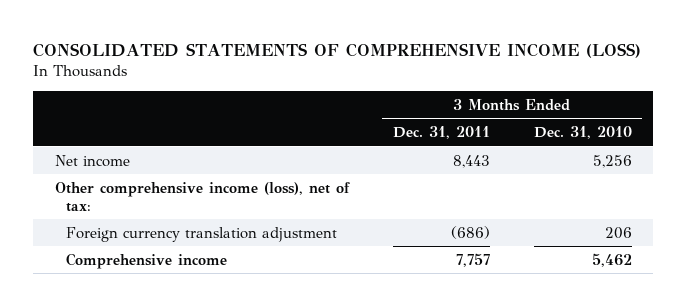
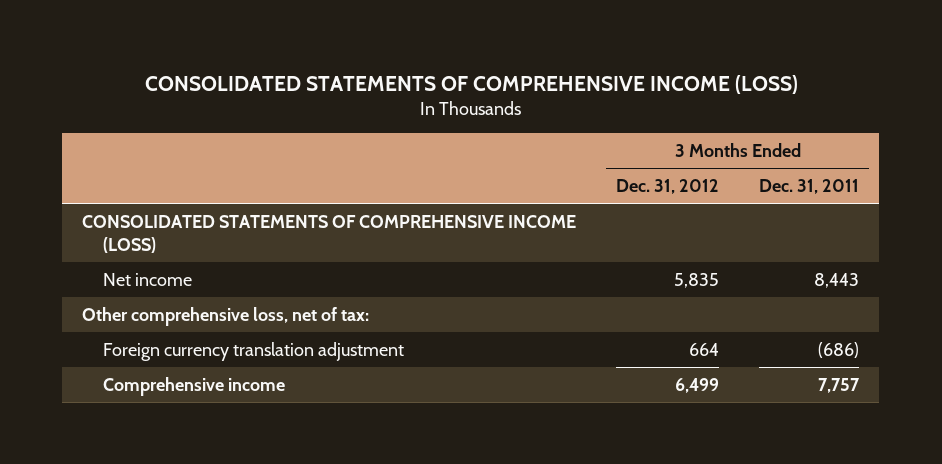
[533,126,632,140] Dec. 31, 2010 -> none
none -> [616,179,720,195] Dec. 31, 2012
none -> [82,214,577,253] CONSOLIDATED STATEMENTS OF COMPREHENSIVE INCOME (LOSS)
[54,181,350,212] Other comprehensive income (loss), net of tax: -> [82,306,370,326] Other comprehensive loss, net of tax:

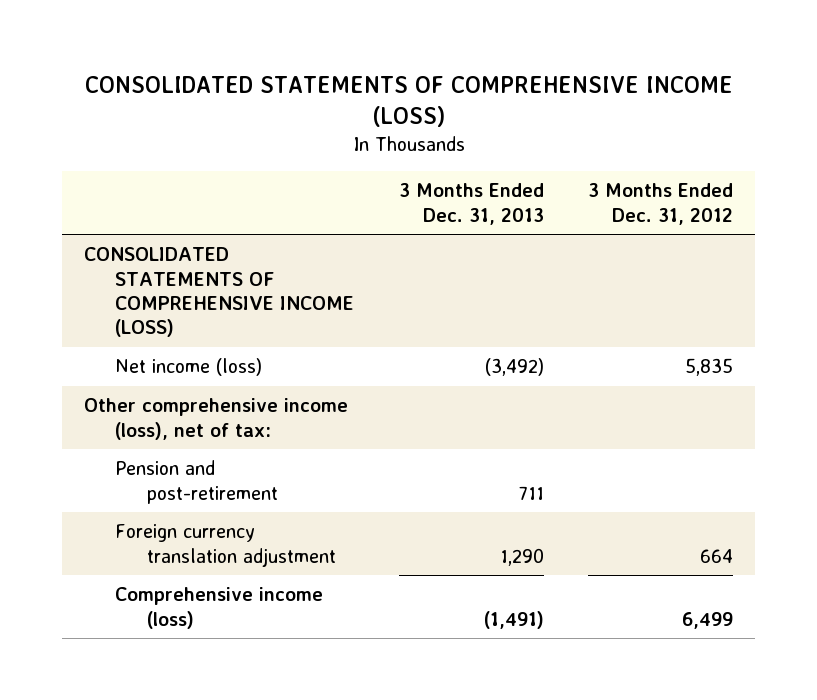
[759,179,860,195] Dec. 31, 2011 -> none
none -> [398,183,544,225] 3 Months Ended Dec. 31, 2013
[102,272,192,286] Net income -> [115,358,263,377] Net income (loss)
[82,306,370,326] Other comprehensive loss, net of tax: -> [83,398,348,440] Other comprehensive income (loss), net of tax:
none -> [115,460,278,504] Pension and post-retirement
[102,376,285,396] Comprehensive income -> [115,587,324,629] Comprehensive income (loss)

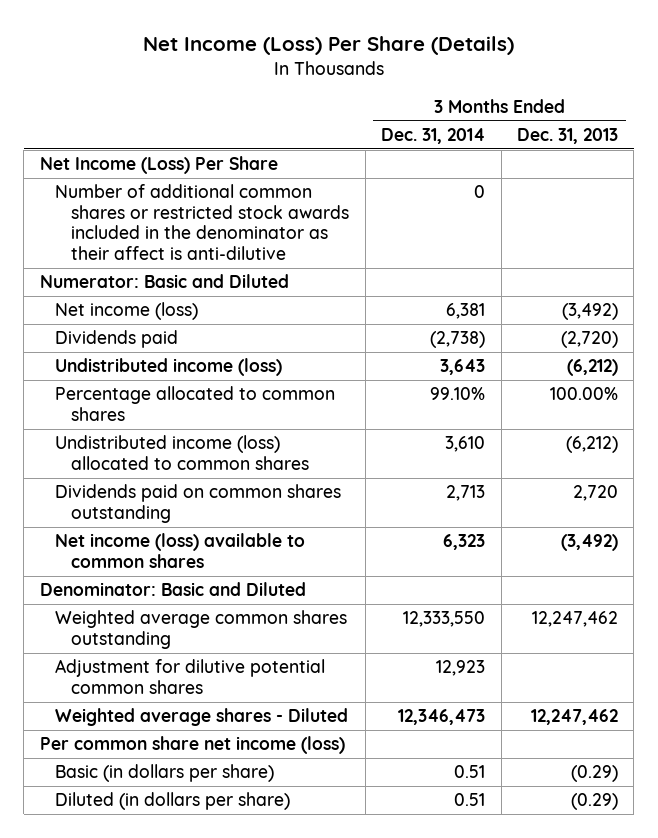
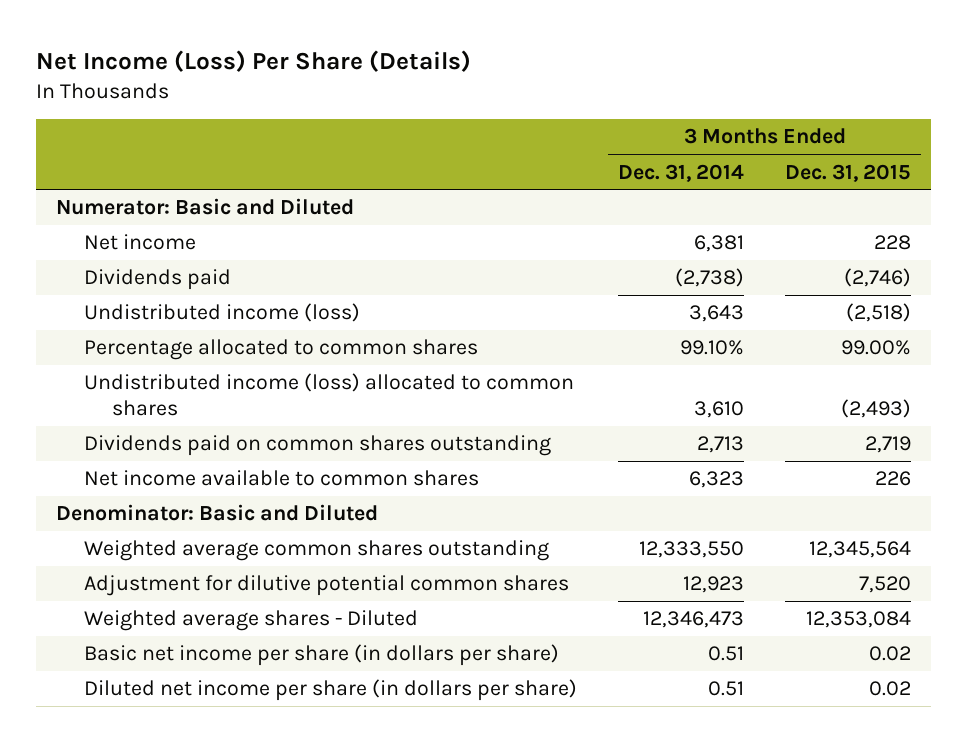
[517,128,619,145] Dec. 31, 2013 -> none
none -> [785,163,912,182] Dec. 31, 2015
[39,156,278,175] Net Income (Loss) Per Share -> none
[55,184,350,261] Number of additional common shares or restricted stock awards included in the denominator as their affect is anti-dilutive -> none
[55,302,199,321] Net income (loss) -> [84,234,197,251] Net income
[55,533,306,568] Net income (loss) available to common shares -> [84,470,480,487] Net income available to common shares
[39,736,345,755] Per common share net income (loss) -> none
[55,764,275,783] Basic (in dollars per share) -> [84,644,560,667] Basic net income per share (in dollars per share)
[55,792,291,811] Diluted (in dollars per share) -> [84,679,578,702] Diluted net income per share (in dollars per share)

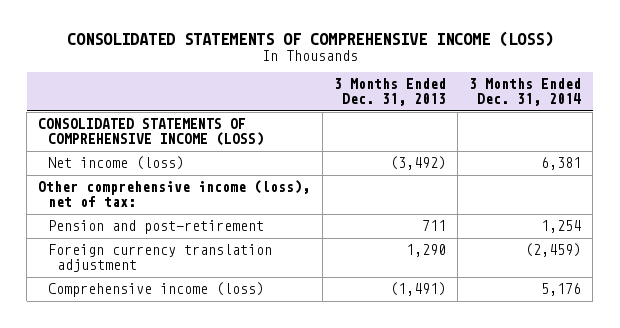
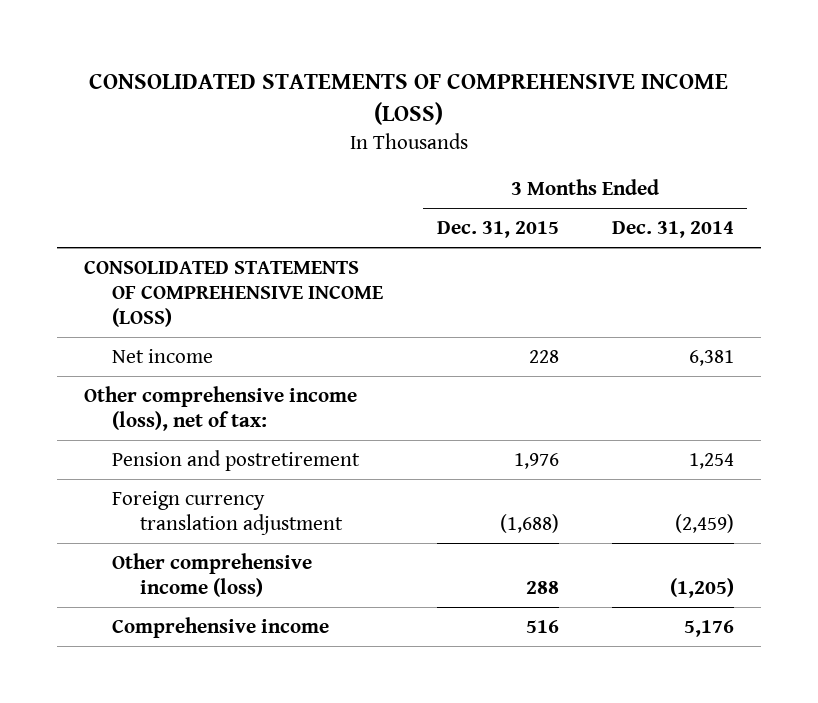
[333,78,446,107] 3 Months Ended Dec. 31, 2013 -> none
none -> [436,221,559,239] Dec. 31, 2015
[47,156,184,171] Net income (loss) -> [112,348,214,363] Net income
[47,220,264,235] Pension and post-retirement -> [112,449,361,471] Pension and postretirement
none -> [112,552,313,597] Other comprehensive income (loss)
[47,282,264,298] Comprehensive income (loss) -> [112,616,330,638] Comprehensive income

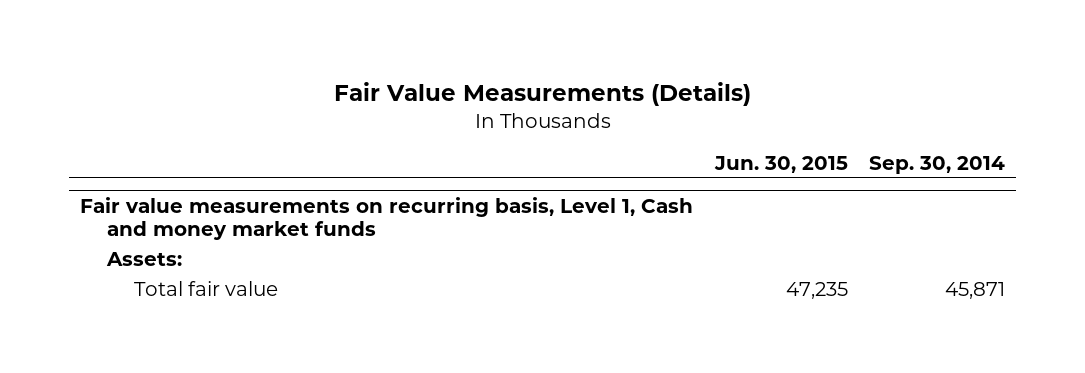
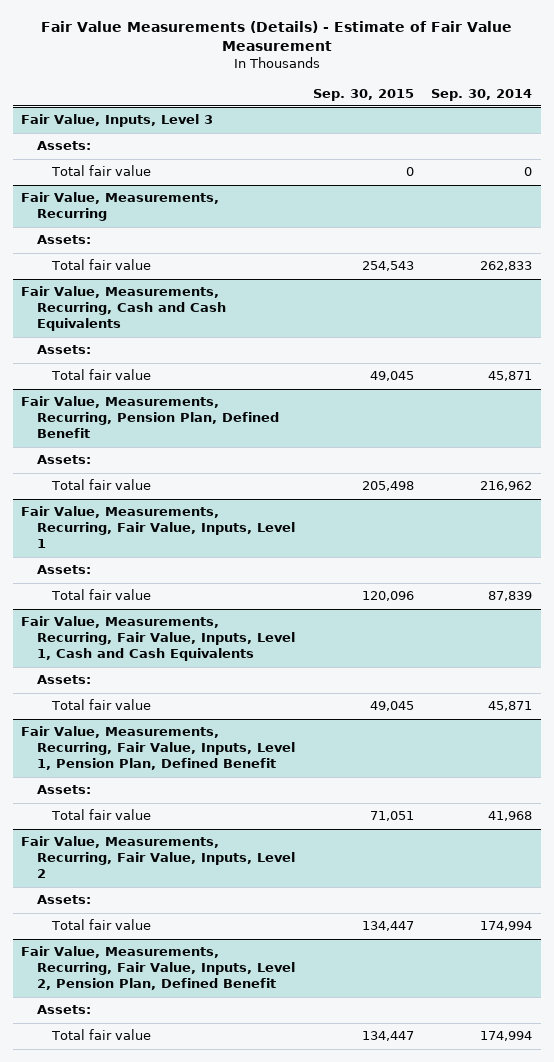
[333,81,751,106] Fair Value Measurements (Details) -> [40,20,512,52] Fair Value Measurements (Details) - Estimate of Fair Value Measurement
[713,155,848,173] Jun. 30, 2015 -> none
none -> [312,88,414,101] Sep. 30, 2015
[80,196,694,240] Fair value measurements on recurring basis, Level 1, Cash and money market funds -> none
none -> [21,114,214,128] Fair Value, Inputs, Level 3
none -> [51,165,152,177] Total fair value
none -> [21,192,220,222] Fair Value, Measurements, Recurring
none -> [36,235,91,245] Assets:
none -> [51,259,152,271] Total fair value
none -> [21,286,226,332] Fair Value, Measurements, Recurring, Cash and Cash Equivalents
none -> [36,345,91,355] Assets:
none -> [21,396,279,439] Fair Value, Measurements, Recurring, Pension Plan, Defined Benefit
none -> [36,455,91,465] Assets:
none -> [51,479,152,491] Total fair value
none -> [21,506,295,549] Fair Value, Measurements, Recurring, Fair Value, Inputs, Level 1
none -> [36,565,91,575] Assets:
none -> [51,589,152,601] Total fair value
none -> [21,616,295,662] Fair Value, Measurements, Recurring, Fair Value, Inputs, Level 1, Cash and Cash Equivalents
none -> [36,675,91,685] Assets:
none -> [51,699,152,711] Total fair value
none -> [21,726,295,771] Fair Value, Measurements, Recurring, Fair Value, Inputs, Level 1, Pension Plan, Defined Benefit
none -> [36,785,91,795] Assets:
none -> [51,809,152,821] Total fair value
none -> [21,836,295,879] Fair Value, Measurements, Recurring, Fair Value, Inputs, Level 2
none -> [36,895,91,905] Assets:
none -> [51,919,152,931] Total fair value
none -> [21,946,295,991] Fair Value, Measurements, Recurring, Fair Value, Inputs, Level 2, Pension Plan, Defined Benefit
none -> [36,1005,91,1015] Assets:
none -> [51,1029,152,1041] Total fair value

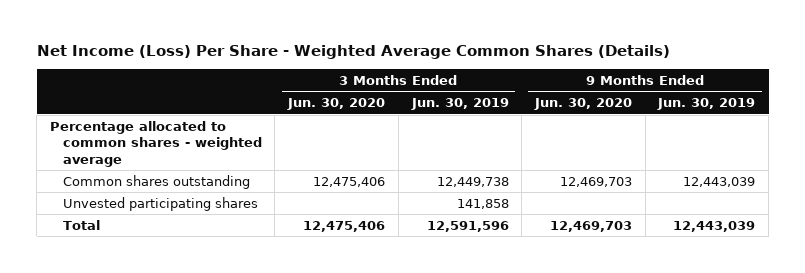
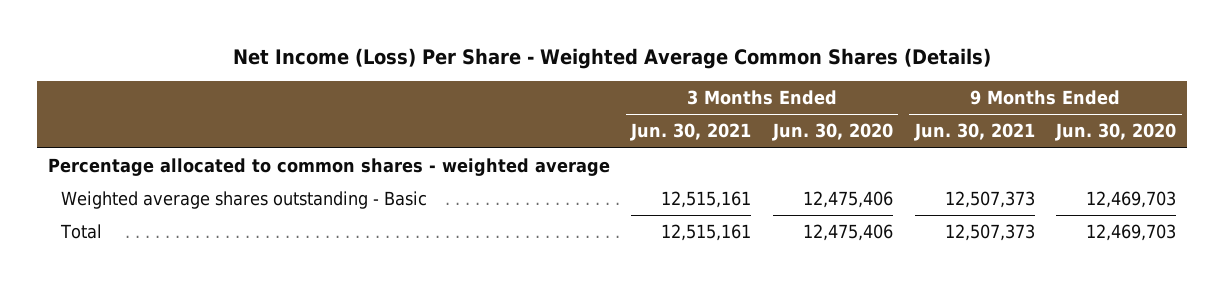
[410,98,509,111] Jun. 30, 2019 -> none
[657,98,756,111] Jun. 30, 2019 -> none
none -> [630,123,752,142] Jun. 30, 2021
none -> [913,123,1035,142] Jun. 30, 2021
[62,196,258,211] Unvested participating shares -> none
[62,174,250,189] Common shares outstanding -> [60,190,427,209] Weighted average shares outstanding - Basic

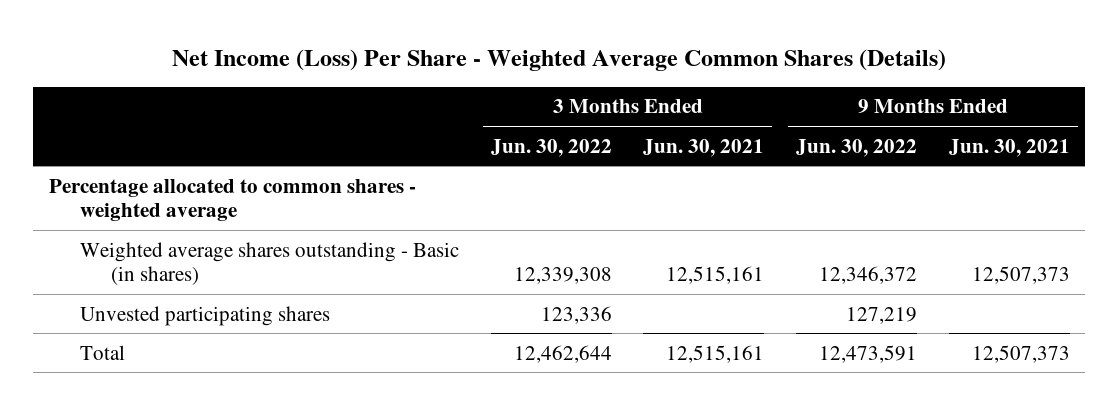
[771,123,893,142] Jun. 30, 2020 -> none
[1055,123,1177,142] Jun. 30, 2020 -> none
none -> [490,138,612,157] Jun. 30, 2022
none -> [796,138,918,157] Jun. 30, 2022
[60,190,427,209] Weighted average shares outstanding - Basic -> [80,241,460,286] Weighted average shares outstanding - Basic (in shares)
none -> [80,305,331,326] Unvested participating shares

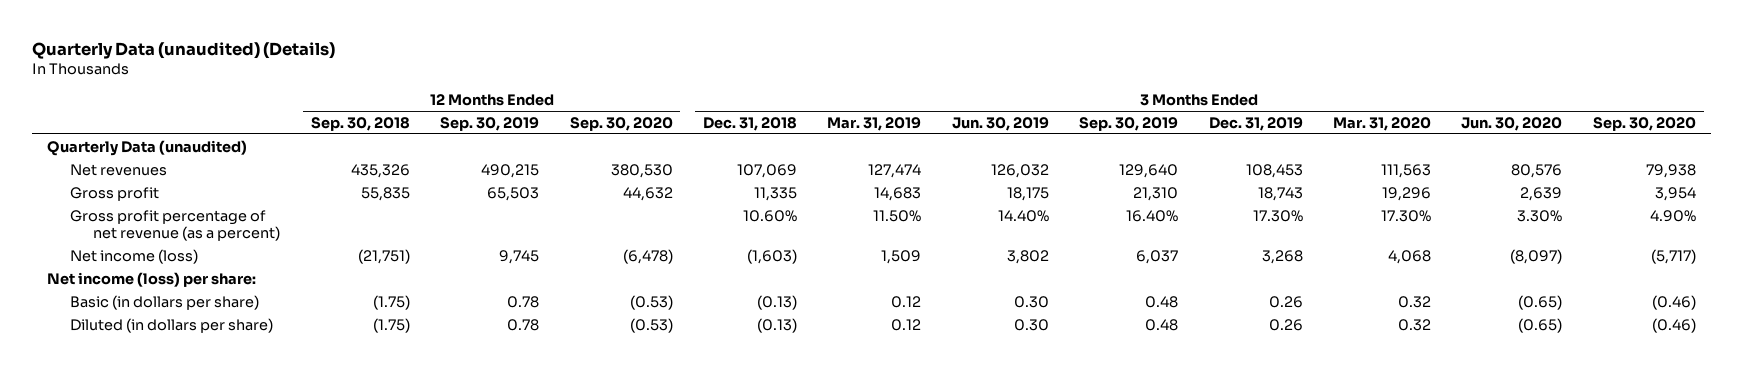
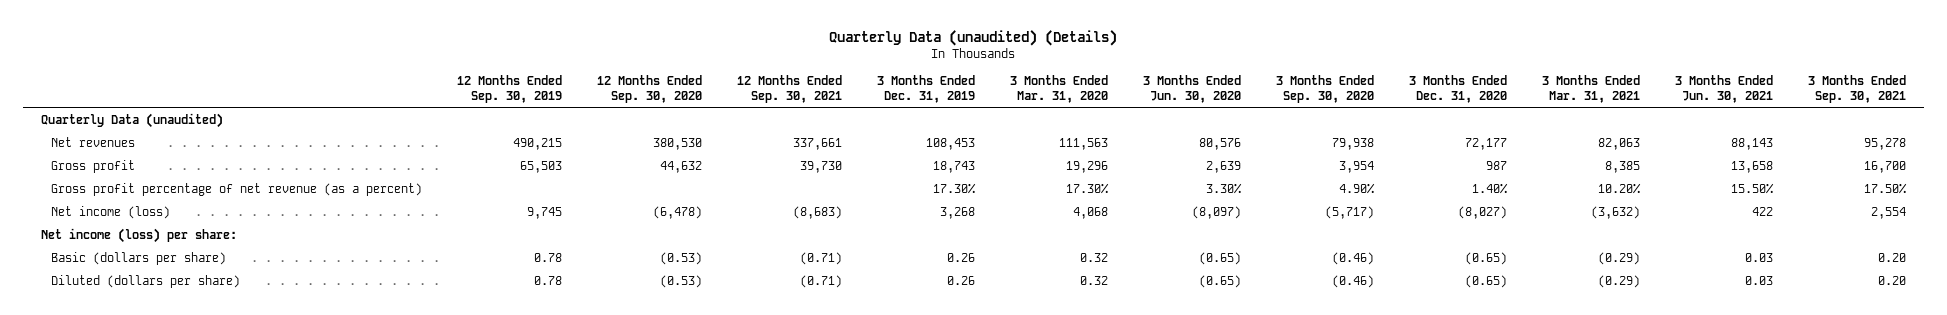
[310,116,410,131] Sep. 30, 2018 -> none
[703,116,798,131] Dec. 31, 2018 -> none
[827,116,922,131] Mar. 31, 2019 -> none
[951,116,1049,131] Jun. 30, 2019 -> none
[1079,116,1179,131] Sep. 30, 2019 -> none
none -> [737,75,843,104] 12 Months Ended Sep. 30, 2021
none -> [1409,75,1508,104] 3 Months Ended Dec. 31, 2020
none -> [1542,75,1641,104] 3 Months Ended Mar. 31, 2021
none -> [1675,75,1774,104] 3 Months Ended Jun. 30, 2021
none -> [1808,75,1907,104] 3 Months Ended Sep. 30, 2021
[70,294,260,310] Basic (in dollars per share) -> [51,251,227,265] Basic (dollars per share)
[70,317,274,333] Diluted (in dollars per share) -> [51,274,241,288] Diluted (dollars per share)

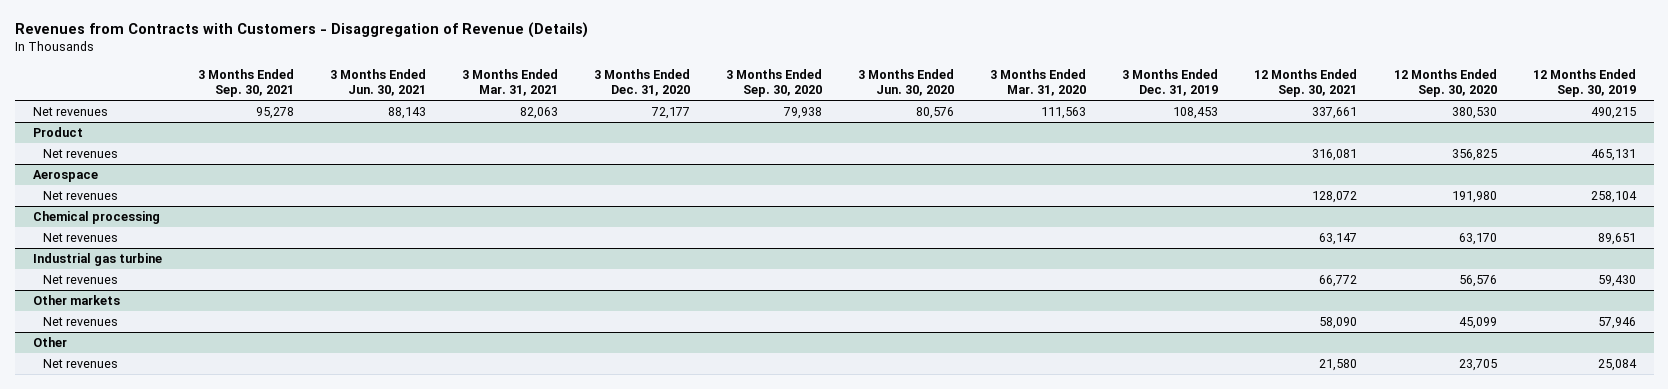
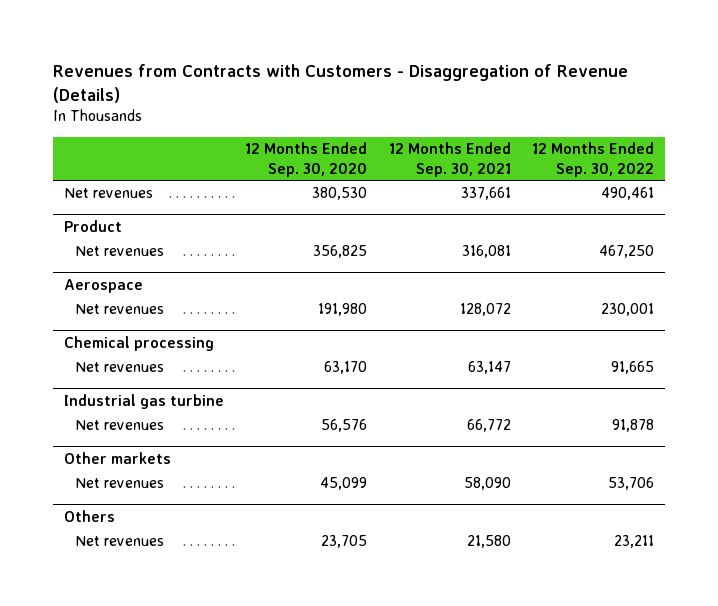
[197,68,294,98] 3 Months Ended Sep. 30, 2021 -> none
[329,68,426,97] 3 Months Ended Jun. 30, 2021 -> none
[462,68,559,97] 3 Months Ended Mar. 31, 2021 -> none
[594,68,691,97] 3 Months Ended Dec. 31, 2020 -> none
[726,68,823,98] 3 Months Ended Sep. 30, 2020 -> none
[858,68,955,97] 3 Months Ended Jun. 30, 2020 -> none
[990,68,1087,97] 3 Months Ended Mar. 31, 2020 -> none
[1122,68,1219,97] 3 Months Ended Dec. 31, 2019 -> none
[1532,68,1636,98] 12 Months Ended Sep. 30, 2019 -> none
none -> [532,141,655,177] 12 Months Ended Sep. 30, 2022
[32,337,67,348] Other -> [63,510,115,523] Others

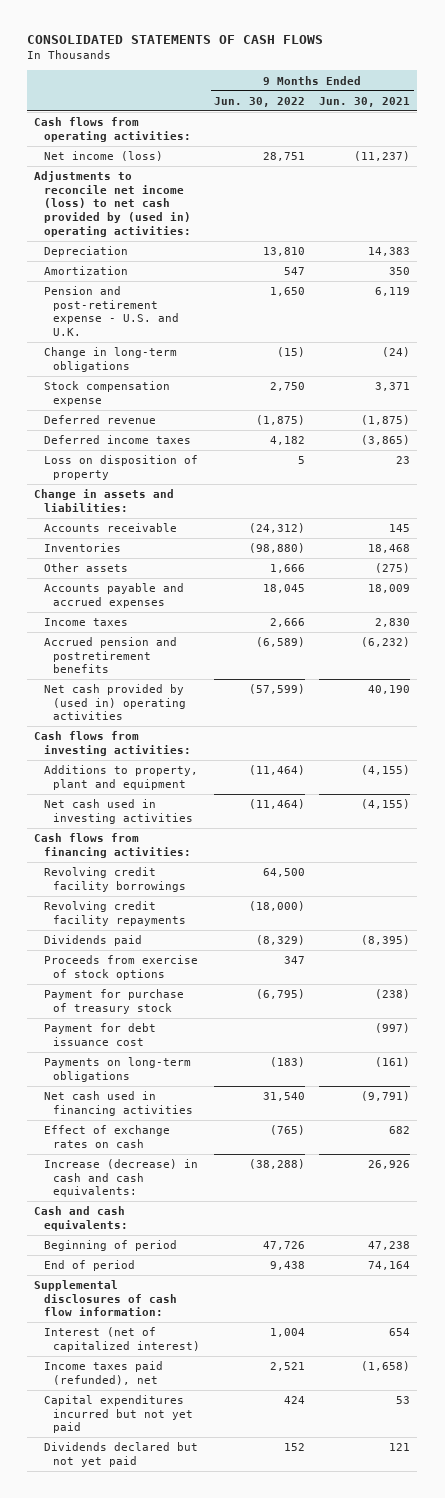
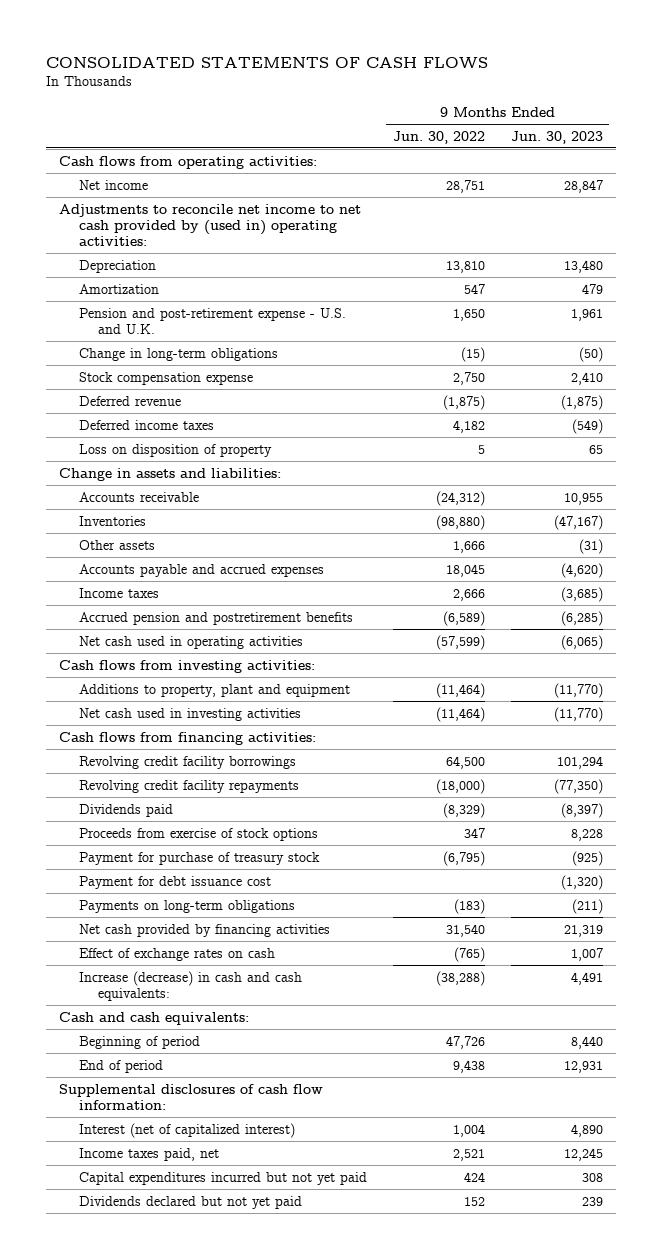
[319,96,411,107] Jun. 30, 2021 -> none
none -> [510,130,603,144] Jun. 30, 2023
[43,151,163,162] Net income (loss) -> [78,179,148,190] Net income
[34,171,191,237] Adjustments to reconcile net income (loss) to net cash provided by (used in) operating activities: -> [58,203,361,247] Adjustments to reconcile net income to net cash provided by (used in) operating activities:
[43,684,187,721] Net cash provided by (used in) operating activities -> [78,635,303,649] Net cash used in operating activities
[43,1091,194,1116] Net cash used in financing activities -> [78,923,330,937] Net cash provided by financing activities
[43,1361,163,1385] Income taxes paid (refunded), net -> [78,1147,219,1161] Income taxes paid, net

